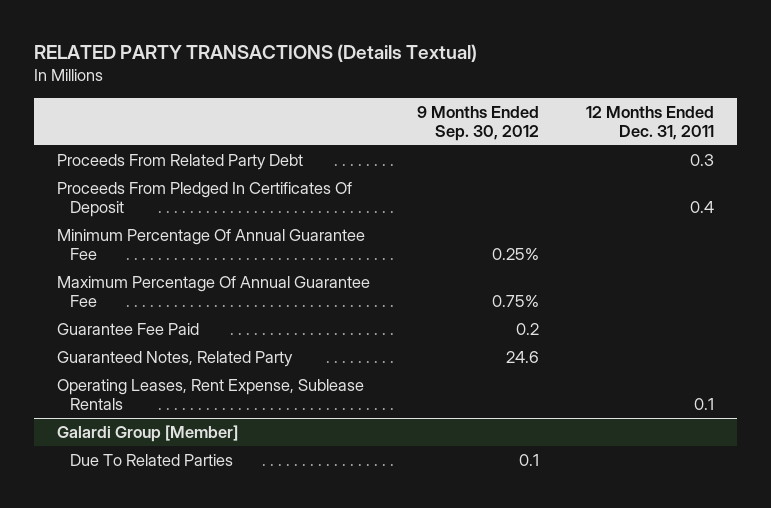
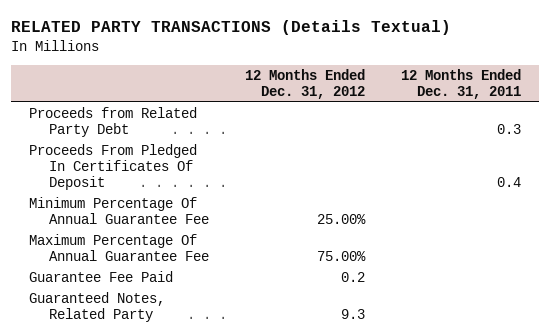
[417,105,540,142] 9 Months Ended Sep. 30, 2012 -> none
none -> [244,68,365,99] 12 Months Ended Dec. 31, 2012
[57,153,304,170] Proceeds From Related Party Debt -> [29,107,198,138] Proceeds from Related Party Debt
[57,378,365,411] Operating Leases, Rent Expense, Sublease Rentals -> none
[57,424,239,442] Galardi Group [Member] -> none
[70,453,234,466] Due To Related Parties -> none

